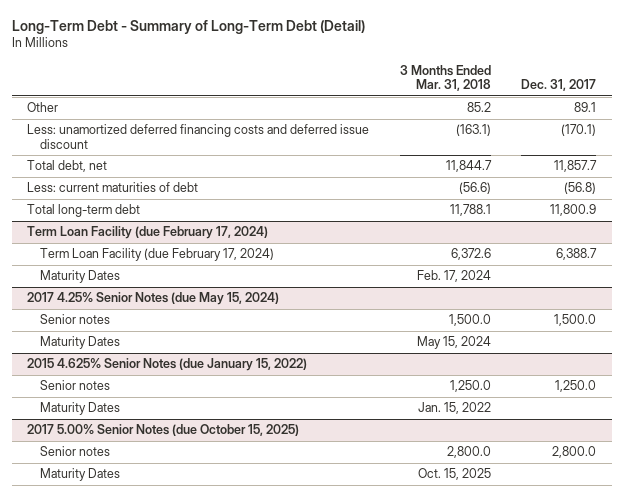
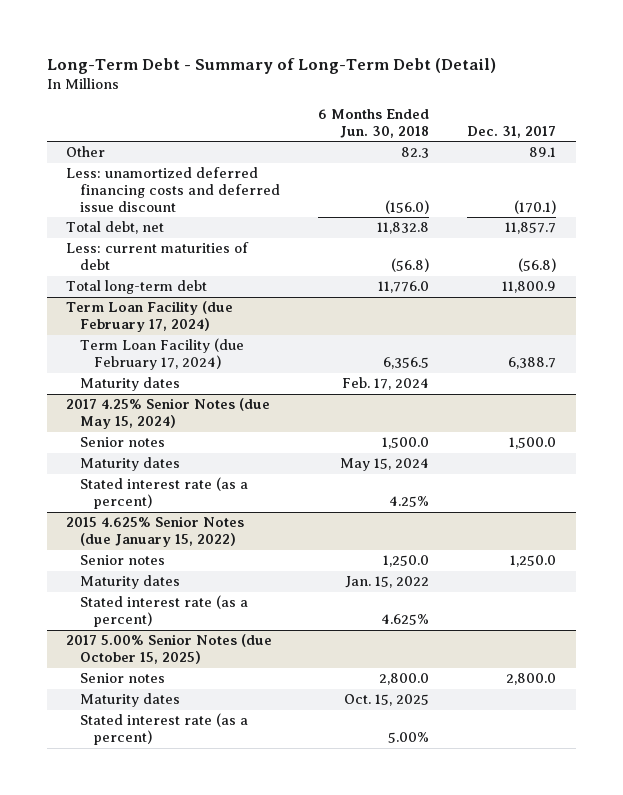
[399,64,491,92] 3 Months Ended Mar. 31, 2018 -> none
none -> [318,109,430,139] 6 Months Ended Jun. 30, 2018
[40,270,121,284] Maturity Dates -> [80,377,181,392] Maturity dates
[40,336,121,350] Maturity Dates -> [80,457,181,472] Maturity dates
none -> [80,477,249,510] Stated interest rate (as a percent)
[40,402,121,416] Maturity Dates -> [80,575,181,590] Maturity dates
none -> [80,595,249,628] Stated interest rate (as a percent)
[40,468,121,482] Maturity Dates -> [80,693,181,708] Maturity dates
none -> [80,713,249,746] Stated interest rate (as a percent)

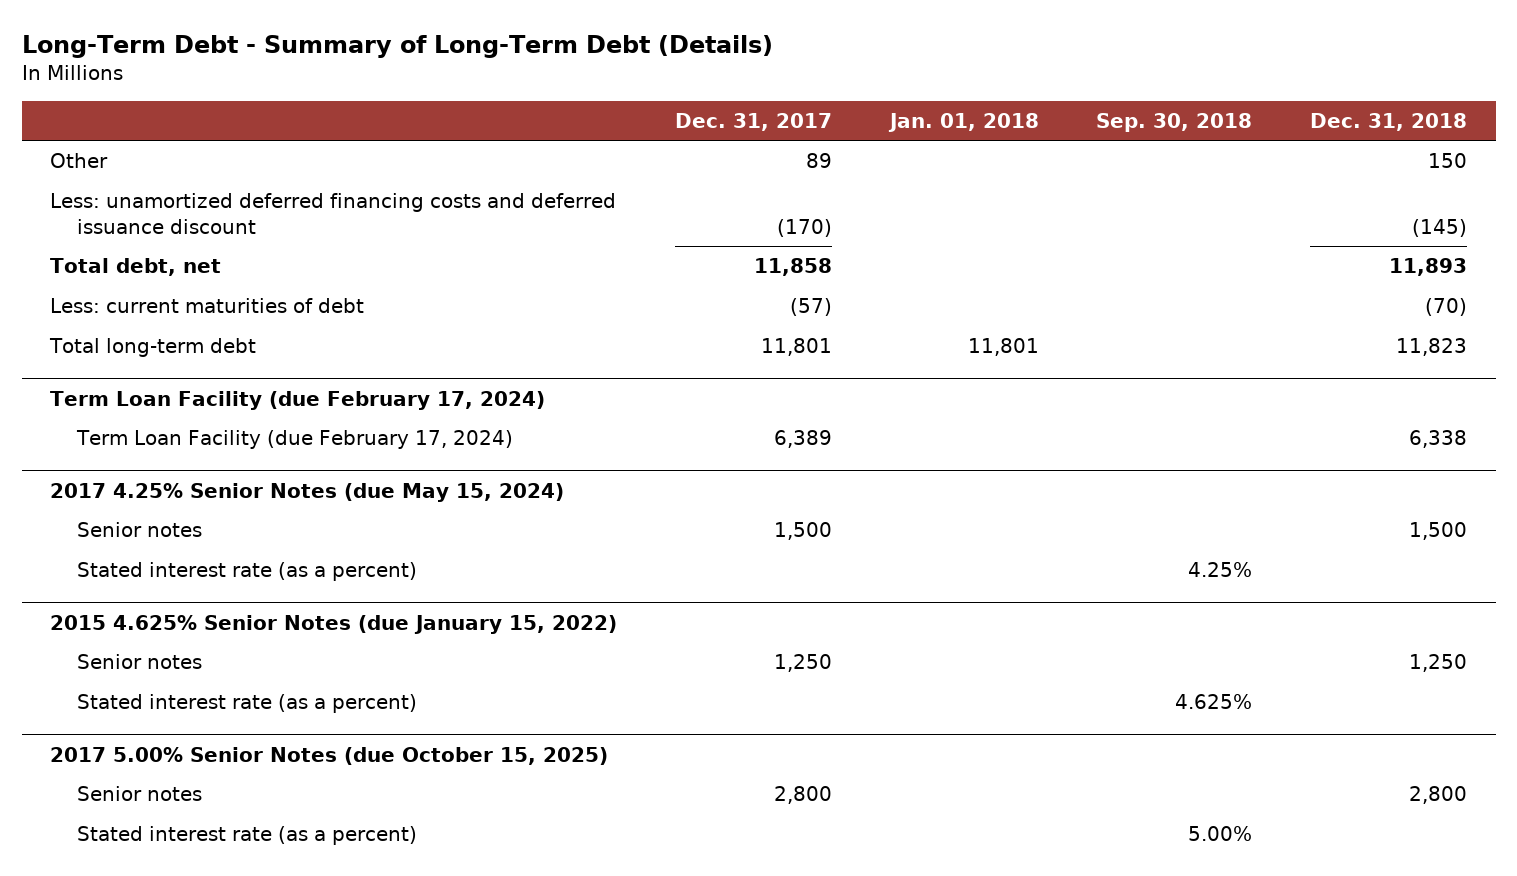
[47,57,497,74] Long-Term Debt - Summary of Long-Term Debt (Detail) -> [21,35,773,59] Long-Term Debt - Summary of Long-Term Debt (Details)
[318,109,430,139] 6 Months Ended Jun. 30, 2018 -> none
none -> [887,112,1039,132] Jan. 01, 2018
none -> [1096,112,1253,132] Sep. 30, 2018
none -> [1309,112,1467,131] Dec. 31, 2018
[529,147,557,158] 89.1 -> [806,153,833,169] 89
[66,167,281,213] Less: unamortized deferred financing costs and deferred issue discount -> [50,193,617,234] Less: unamortized deferred financing costs and deferred issuance discount
[514,200,557,215] (170.1) -> [777,218,833,237] (170)
[505,222,557,235] 11,857.7 -> [754,258,833,277] 11,858
[518,258,557,273] (56.8) -> [790,298,833,317] (57)
[502,281,557,294] 11,800.9 -> [761,338,833,357] 11,801
[80,377,181,392] Maturity dates -> none
[508,357,557,370] 6,388.7 -> [774,430,833,449] 6,389
[80,457,181,472] Maturity dates -> none
[509,437,557,450] 1,500.0 -> [774,522,833,541] 1,500
[80,575,181,590] Maturity dates -> none
[510,555,557,568] 1,250.0 -> [774,654,833,673] 1,250
[80,693,181,708] Maturity dates -> none
[506,673,557,686] 2,800.0 -> [774,786,833,805] 2,800

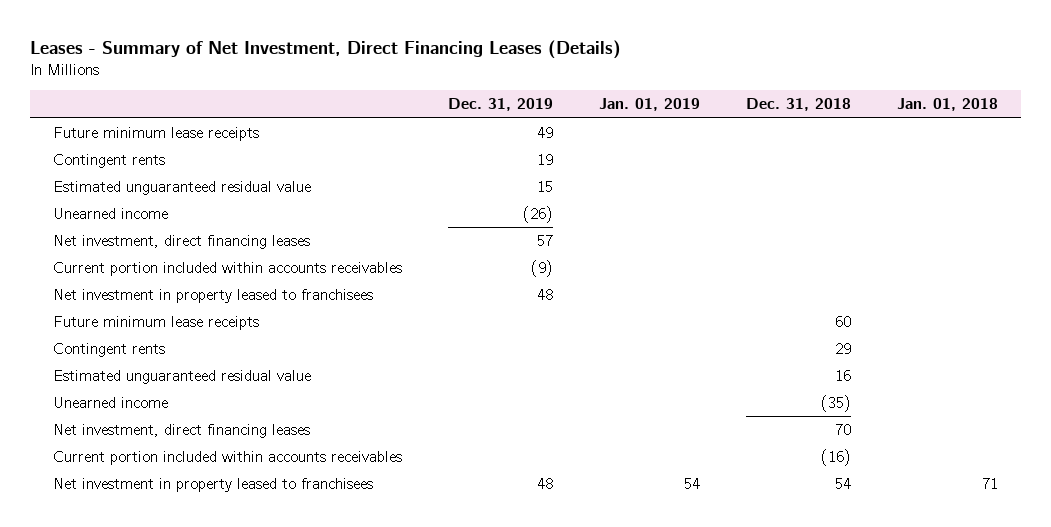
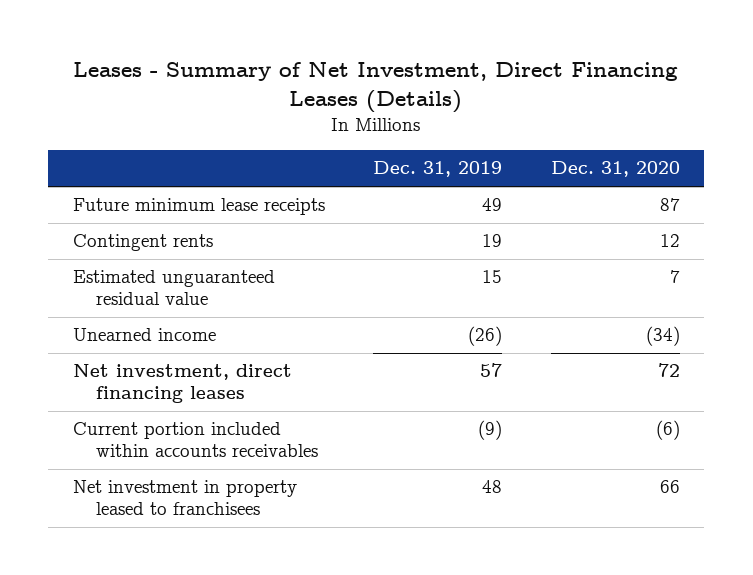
[598,98,700,112] Jan. 01, 2019 -> none
[745,98,851,112] Dec. 31, 2018 -> none
[897,98,999,112] Jan. 01, 2018 -> none
none -> [551,161,681,178] Dec. 31, 2020
[52,315,259,330] Future minimum lease receipts -> none
[52,342,165,357] Contingent rents -> none
[52,369,311,384] Estimated unguaranteed residual value -> none
[52,396,168,408] Unearned income -> none
[52,423,310,438] Net investment, direct financing leases -> none
[52,450,402,465] Current portion included within accounts receivables -> none
[52,477,373,492] Net investment in property leased to franchisees -> none

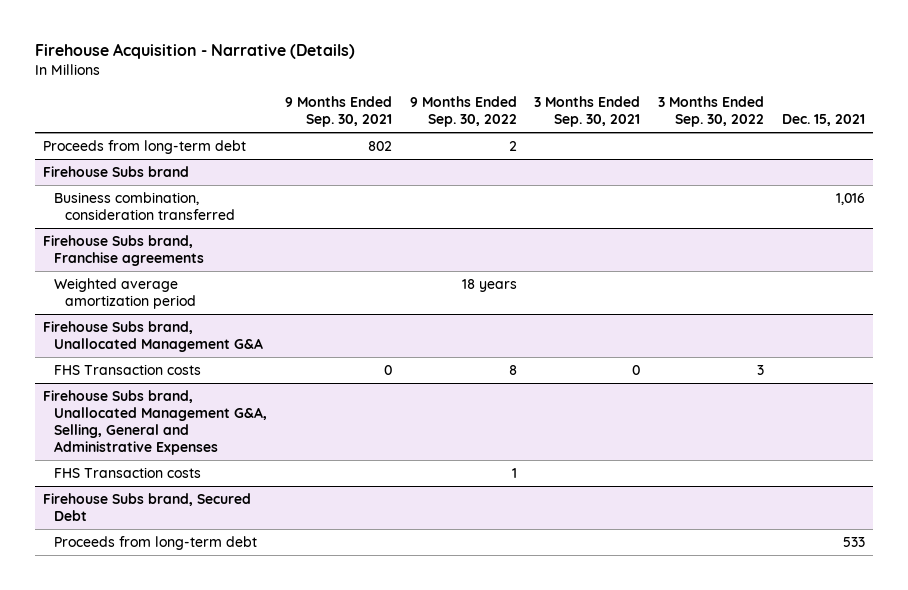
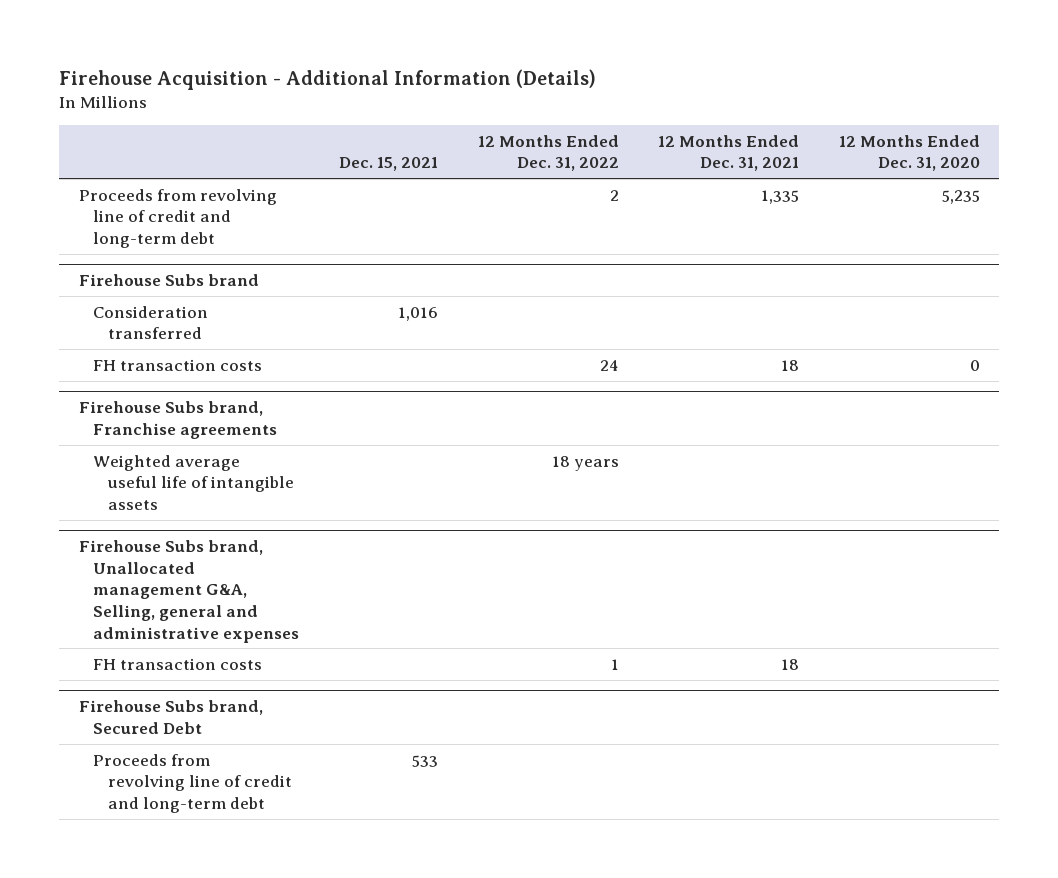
[34,43,355,60] Firehouse Acquisition - Narrative (Details) -> [59,69,597,91] Firehouse Acquisition - Additional Information (Details)
[285,95,393,127] 9 Months Ended Sep. 30, 2021 -> none
[409,95,517,127] 9 Months Ended Sep. 30, 2022 -> none
[534,95,641,127] 3 Months Ended Sep. 30, 2021 -> none
[658,95,765,127] 3 Months Ended Sep. 30, 2022 -> none
none -> [477,134,619,172] 12 Months Ended Dec. 31, 2022
none -> [658,134,800,172] 12 Months Ended Dec. 31, 2021
none -> [838,134,980,172] 12 Months Ended Dec. 31, 2020
[43,140,247,155] Proceeds from long-term debt -> [78,188,277,248] Proceeds from revolving line of credit and long-term debt
[54,192,236,221] Business combination, consideration transferred -> [93,305,209,340] Consideration transferred
none -> [93,358,263,371] FH transaction costs
[43,321,264,353] Firehouse Subs brand, Unallocated Management G&A -> none
[54,364,202,376] FHS Transaction costs -> none
[54,278,197,310] Weighted average amortization period -> [93,454,295,510] Weighted average useful life of intangible assets
[43,390,268,456] Firehouse Subs brand, Unallocated Management G&A, Selling, General and Administrative Expenses -> [78,540,300,643] Firehouse Subs brand, Unallocated management G&A, Selling, general and administrative expenses
[54,467,202,479] FHS Transaction costs -> [93,657,263,670] FH transaction costs
[54,536,258,551] Proceeds from long-term debt -> [93,753,293,813] Proceeds from revolving line of credit and long-term debt

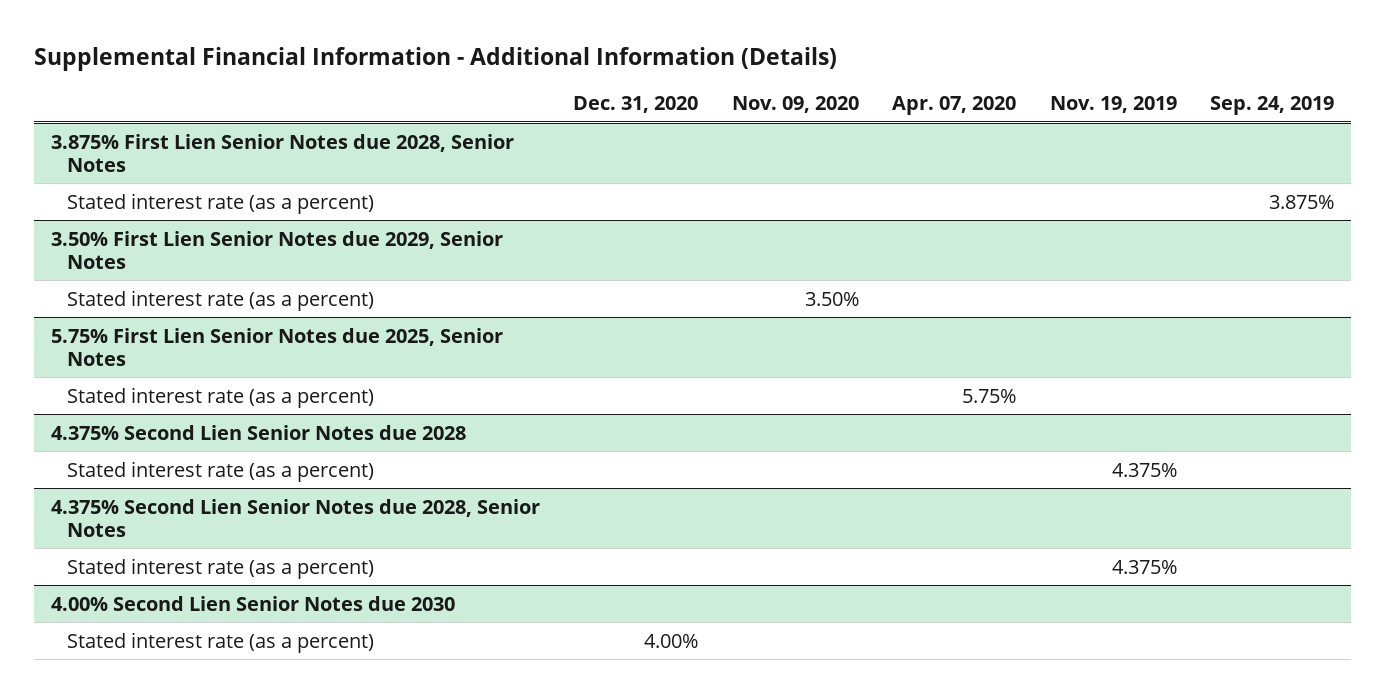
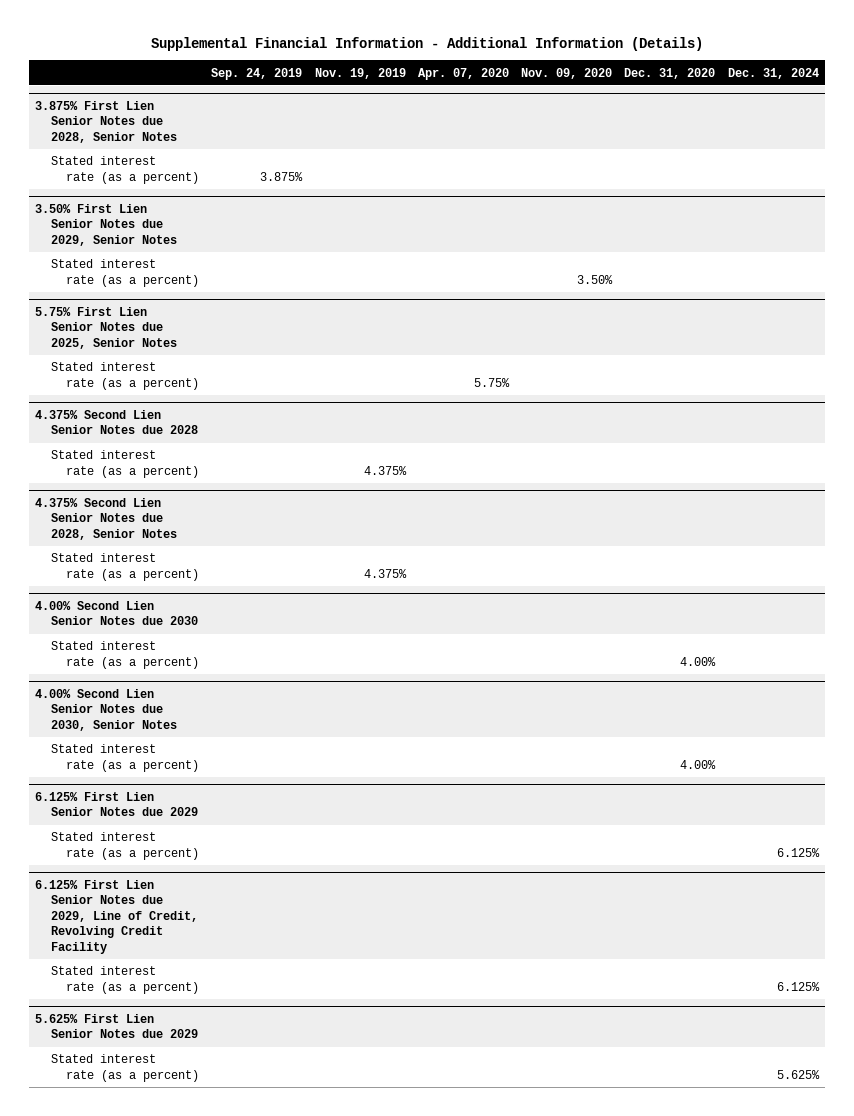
none -> [727,67,819,79] Dec. 31, 2024
none -> [35,689,177,731] 4.00% Second Lien Senior Notes due 2030, Senior Notes
none -> [50,744,200,772] Stated interest rate (as a percent)
none -> [35,792,198,817] 6.125% First Lien Senior Notes due 2029
none -> [50,832,200,860] Stated interest rate (as a percent)
none -> [35,880,198,954] 6.125% First Lien Senior Notes due 2029, Line of Credit, Revolving Credit Facility
none -> [50,966,200,994] Stated interest rate (as a percent)
none -> [35,1014,198,1039] 5.625% First Lien Senior Notes due 2029
none -> [50,1054,200,1082] Stated interest rate (as a percent)

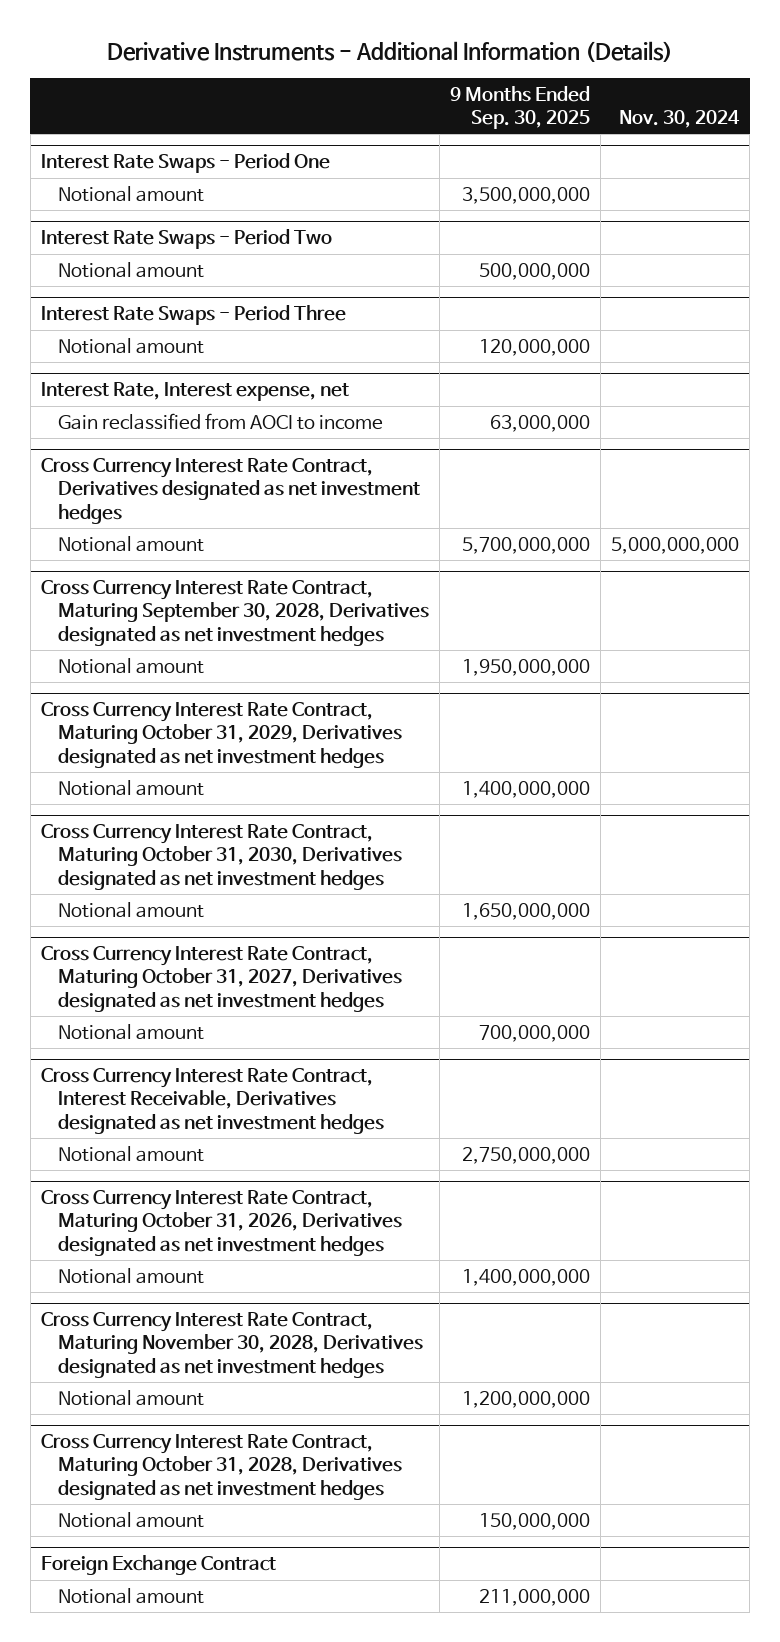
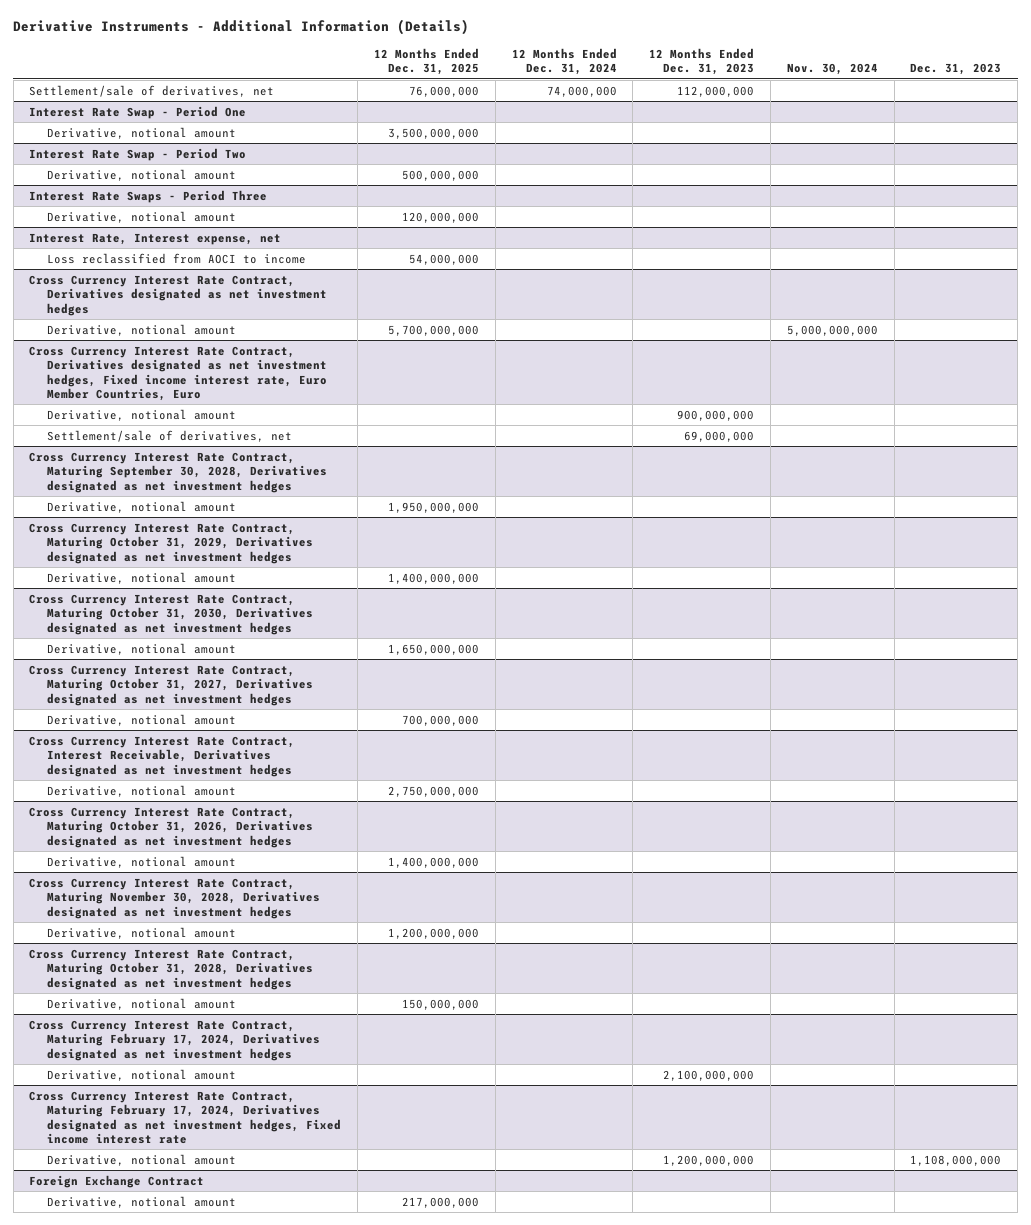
[449,85,590,129] 9 Months Ended Sep. 30, 2025 -> none
none -> [373,47,479,76] 12 Months Ended Dec. 31, 2025
none -> [511,47,617,76] 12 Months Ended Dec. 31, 2024
none -> [649,47,755,76] 12 Months Ended Dec. 31, 2023
none -> [910,63,1002,76] Dec. 31, 2023
none -> [29,84,275,97] Settlement/sale of derivatives, net
[40,153,330,174] Interest Rate Swaps - Period One -> [29,105,247,119] Interest Rate Swap - Period One
[57,185,204,202] Notional amount -> [47,126,237,139] Derivative, notional amount
[40,229,332,250] Interest Rate Swaps - Period Two -> [29,147,247,161] Interest Rate Swap - Period Two
[57,261,204,278] Notional amount -> [47,168,237,181] Derivative, notional amount
[57,337,204,354] Notional amount -> [47,210,237,223] Derivative, notional amount
[57,412,383,430] Gain reclassified from AOCI to income -> [47,252,307,264] Loss reclassified from AOCI to income
[57,535,204,552] Notional amount -> [47,323,237,336] Derivative, notional amount
none -> [29,345,328,401] Cross Currency Interest Rate Contract, Derivatives designated as net investment hedges, Fixed income interest rate, Euro Member Countries, Euro
none -> [47,408,237,421] Derivative, notional amount
none -> [47,429,293,442] Settlement/sale of derivatives, net
[57,657,204,674] Notional amount -> [47,500,237,513] Derivative, notional amount
[57,779,204,796] Notional amount -> [47,571,237,584] Derivative, notional amount
[57,901,204,918] Notional amount -> [47,642,237,655] Derivative, notional amount
[57,1023,204,1040] Notional amount -> [47,713,237,726] Derivative, notional amount
[57,1145,204,1162] Notional amount -> [47,784,237,797] Derivative, notional amount
[57,1267,204,1284] Notional amount -> [47,855,237,868] Derivative, notional amount
[57,1389,204,1406] Notional amount -> [47,926,237,939] Derivative, notional amount
[57,1511,204,1528] Notional amount -> [47,997,237,1010] Derivative, notional amount
none -> [29,1019,321,1061] Cross Currency Interest Rate Contract, Maturing February 17, 2024, Derivatives designated as net investment hedges
none -> [47,1068,237,1081] Derivative, notional amount
none -> [29,1090,342,1144] Cross Currency Interest Rate Contract, Maturing February 17, 2024, Derivatives designated as net investment hedges, Fixed income interest rate
none -> [47,1153,237,1166] Derivative, notional amount
[57,1587,204,1604] Notional amount -> [47,1195,237,1208] Derivative, notional amount

